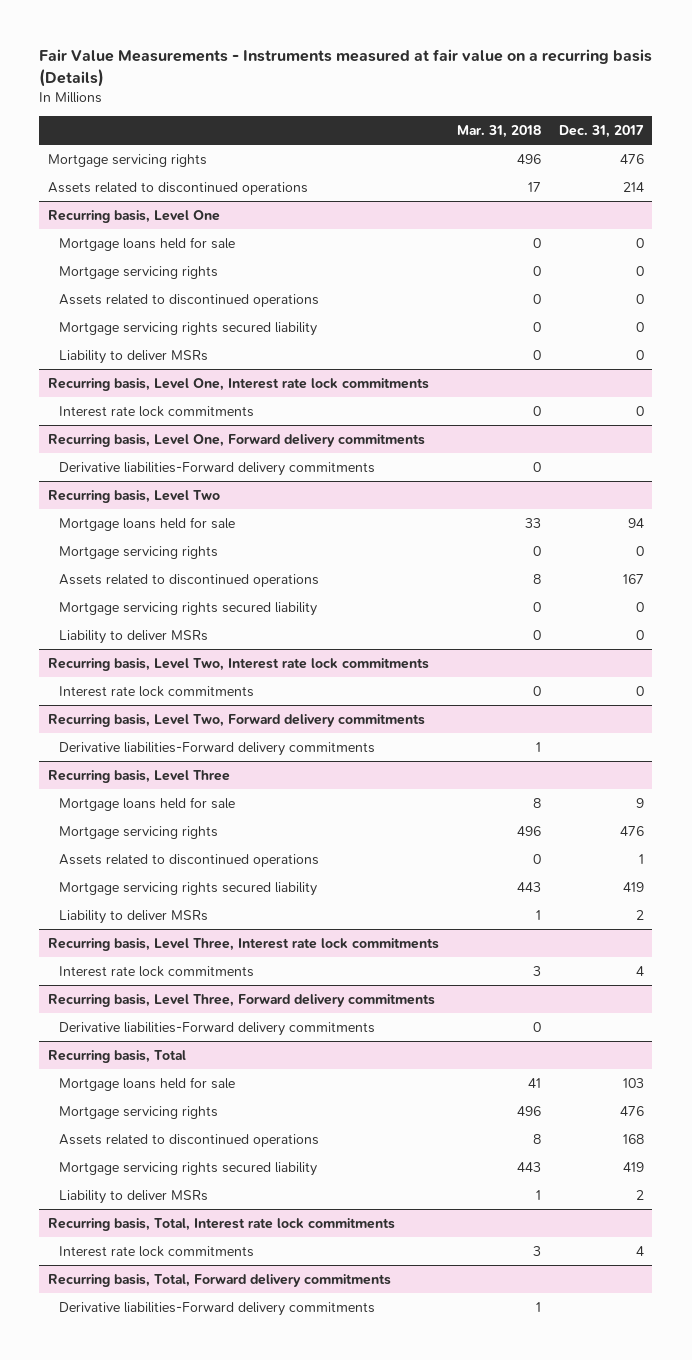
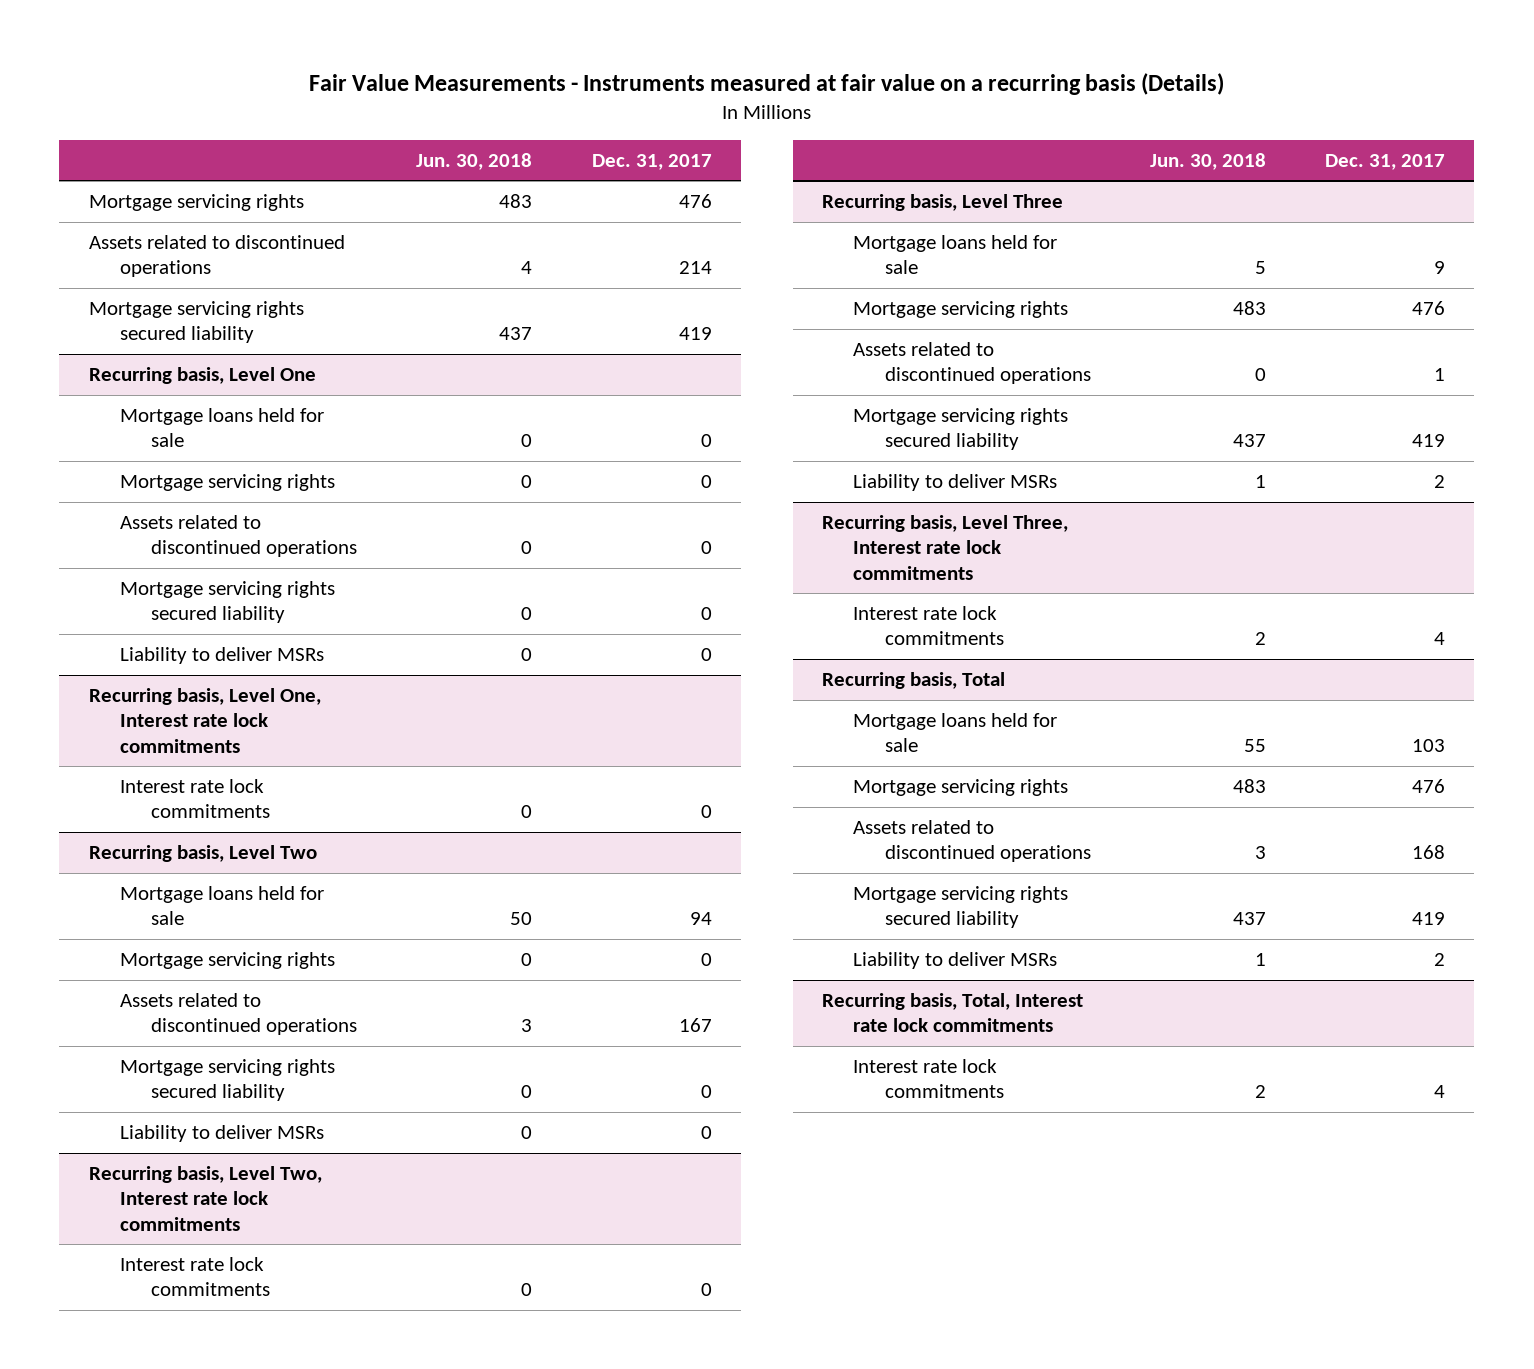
[456,125,541,139] Mar. 31, 2018 -> none
none -> [416,152,533,170] Jun. 30, 2018
none -> [88,300,304,344] Mortgage servicing rights secured liability
[48,433,426,447] Recurring basis, Level One, Forward delivery commitments -> none
[59,461,376,476] Derivative liabilities-Forward delivery commitments -> none
[48,713,426,727] Recurring basis, Level Two, Forward delivery commitments -> none
[59,741,376,756] Derivative liabilities-Forward delivery commitments -> none
[48,993,436,1007] Recurring basis, Level Three, Forward delivery commitments -> none
[59,1021,376,1036] Derivative liabilities-Forward delivery commitments -> none
[48,1273,392,1287] Recurring basis, Total, Forward delivery commitments -> none
[59,1301,376,1316] Derivative liabilities-Forward delivery commitments -> none

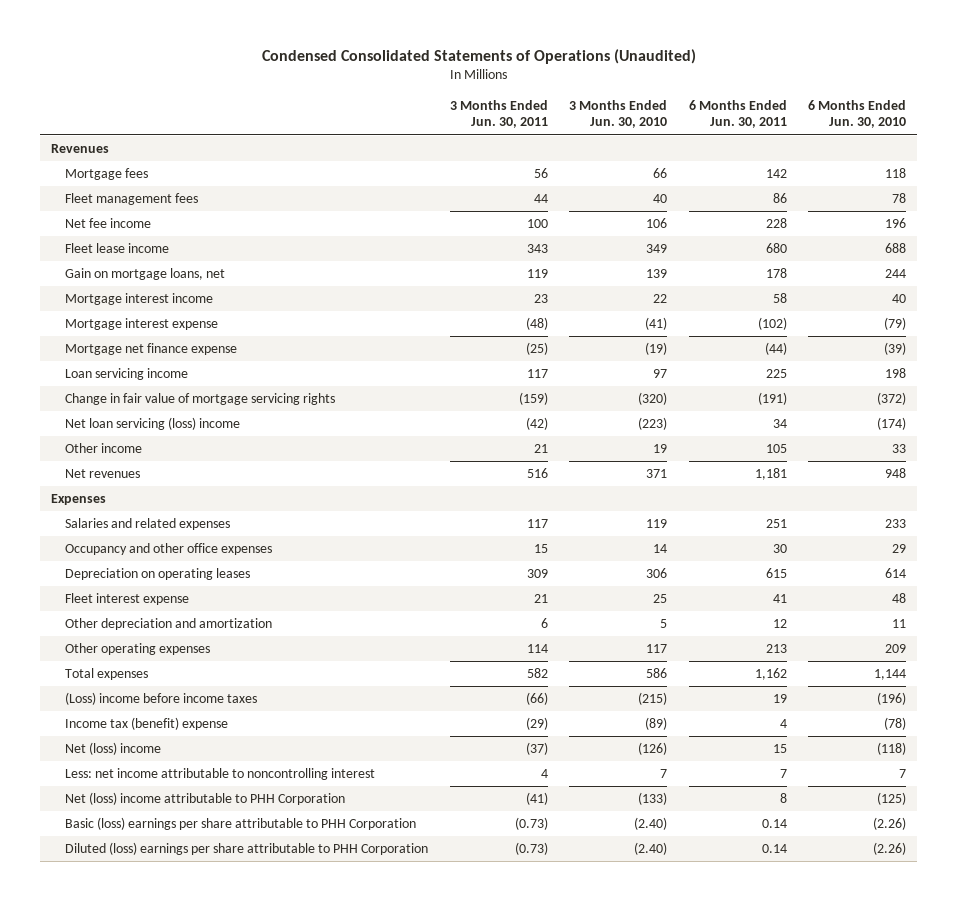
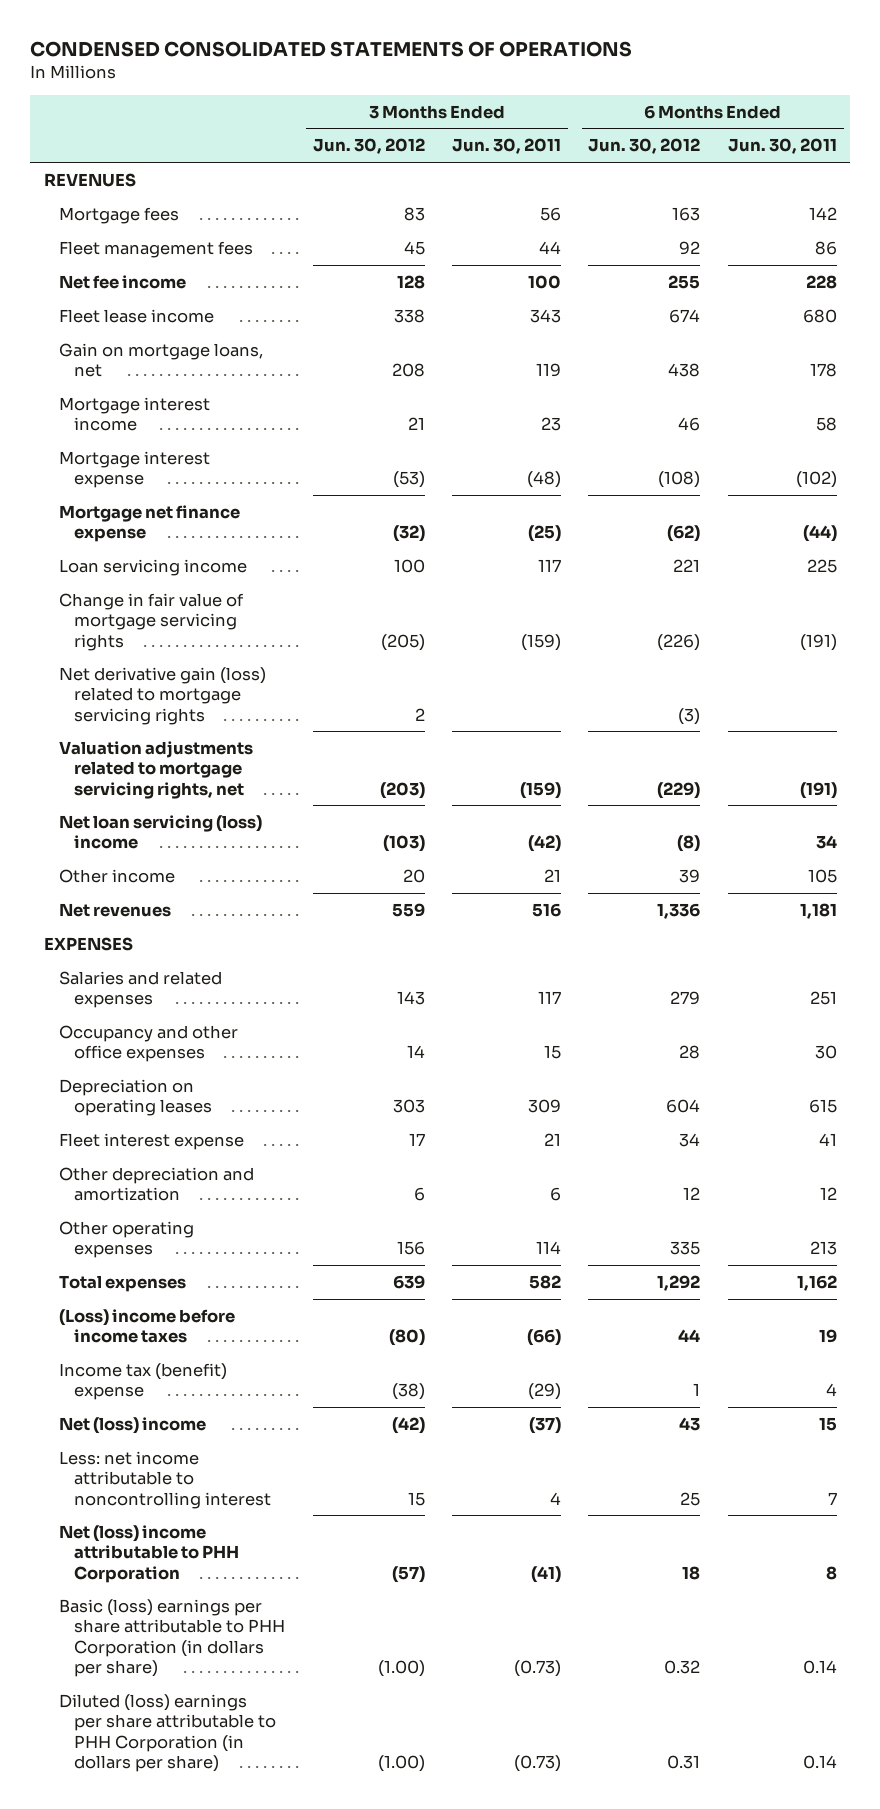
[261,48,696,64] Condensed Consolidated Statements of Operations (Unaudited) -> [30,40,633,57] CONDENSED CONSOLIDATED STATEMENTS OF OPERATIONS
[569,99,668,129] 3 Months Ended Jun. 30, 2010 -> none
[808,99,907,129] 6 Months Ended Jun. 30, 2010 -> none
none -> [312,138,425,155] Jun. 30, 2012
none -> [588,138,701,155] Jun. 30, 2012
[50,144,109,154] Revenues -> [43,172,136,187] REVENUES
none -> [59,666,267,725] Net derivative gain (loss) related to mortgage servicing rights
none -> [59,740,254,799] Valuation adjustments related to mortgage servicing rights, net
[50,494,106,506] Expenses -> [43,936,133,951] EXPENSES
[65,817,417,831] Basic (loss) earnings per share attributable to PHH Corporation -> [59,1598,286,1678] Basic (loss) earnings per share attributable to PHH Corporation (in dollars per share)
[65,842,429,856] Diluted (loss) earnings per share attributable to PHH Corporation -> [59,1693,277,1773] Diluted (loss) earnings per share attributable to PHH Corporation (in dollars per share)

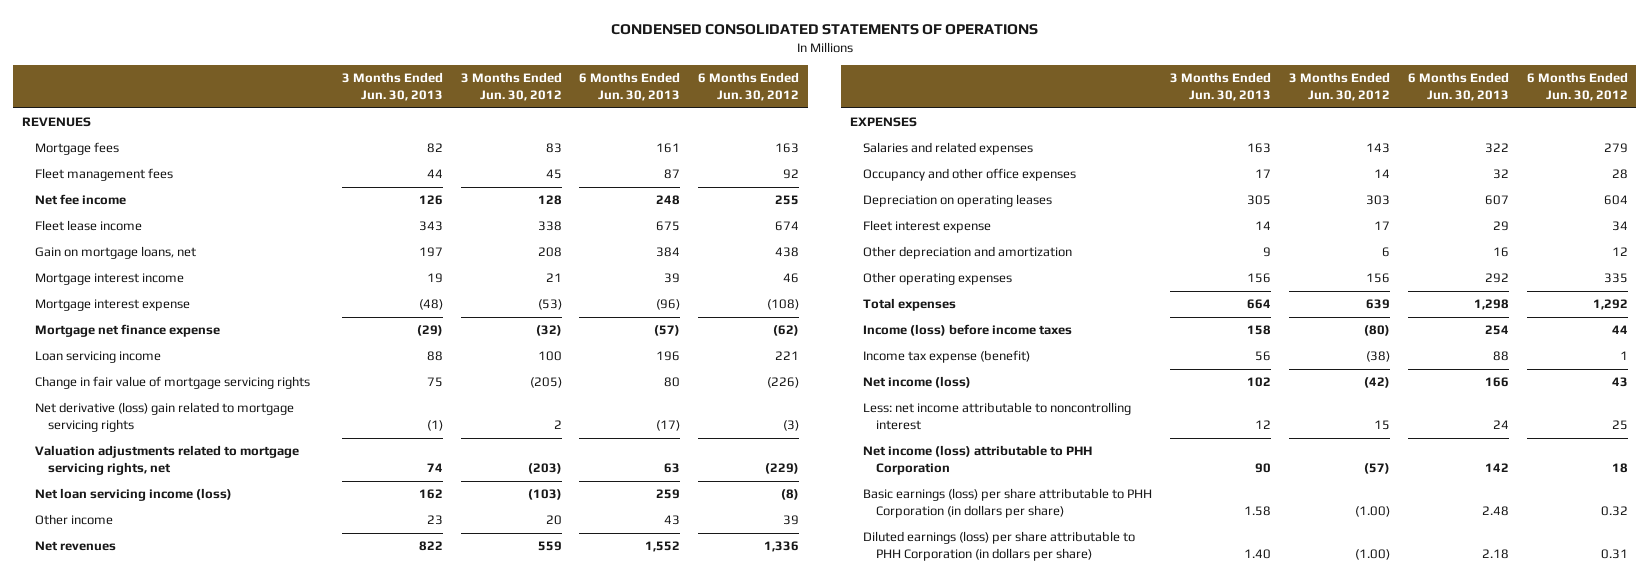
[452,138,562,155] Jun. 30, 2011 -> none
[727,138,837,155] Jun. 30, 2011 -> none
none -> [341,72,443,102] 3 Months Ended Jun. 30, 2013
none -> [579,72,681,102] 6 Months Ended Jun. 30, 2013
[59,666,267,725] Net derivative gain (loss) related to mortgage servicing rights -> [35,402,295,433] Net derivative (loss) gain related to mortgage servicing rights
[59,814,263,850] Net loan servicing (loss) income -> [35,488,233,502] Net loan servicing income (loss)
[59,1308,236,1344] (Loss) income before income taxes -> [863,324,1073,337] Income (loss) before income taxes
[59,1362,228,1401] Income tax (benefit) expense -> [863,350,1031,364] Income tax expense (benefit)
[59,1416,207,1434] Net (loss) income -> [863,376,972,389] Net income (loss)
[59,1524,240,1583] Net (loss) income attributable to PHH Corporation -> [863,445,1093,476] Net income (loss) attributable to PHH Corporation
[59,1598,286,1678] Basic (loss) earnings per share attributable to PHH Corporation (in dollars per share) -> [863,488,1153,519] Basic earnings (loss) per share attributable to PHH Corporation (in dollars per share)
[59,1693,277,1773] Diluted (loss) earnings per share attributable to PHH Corporation (in dollars per share) -> [863,531,1136,562] Diluted earnings (loss) per share attributable to PHH Corporation (in dollars per share)

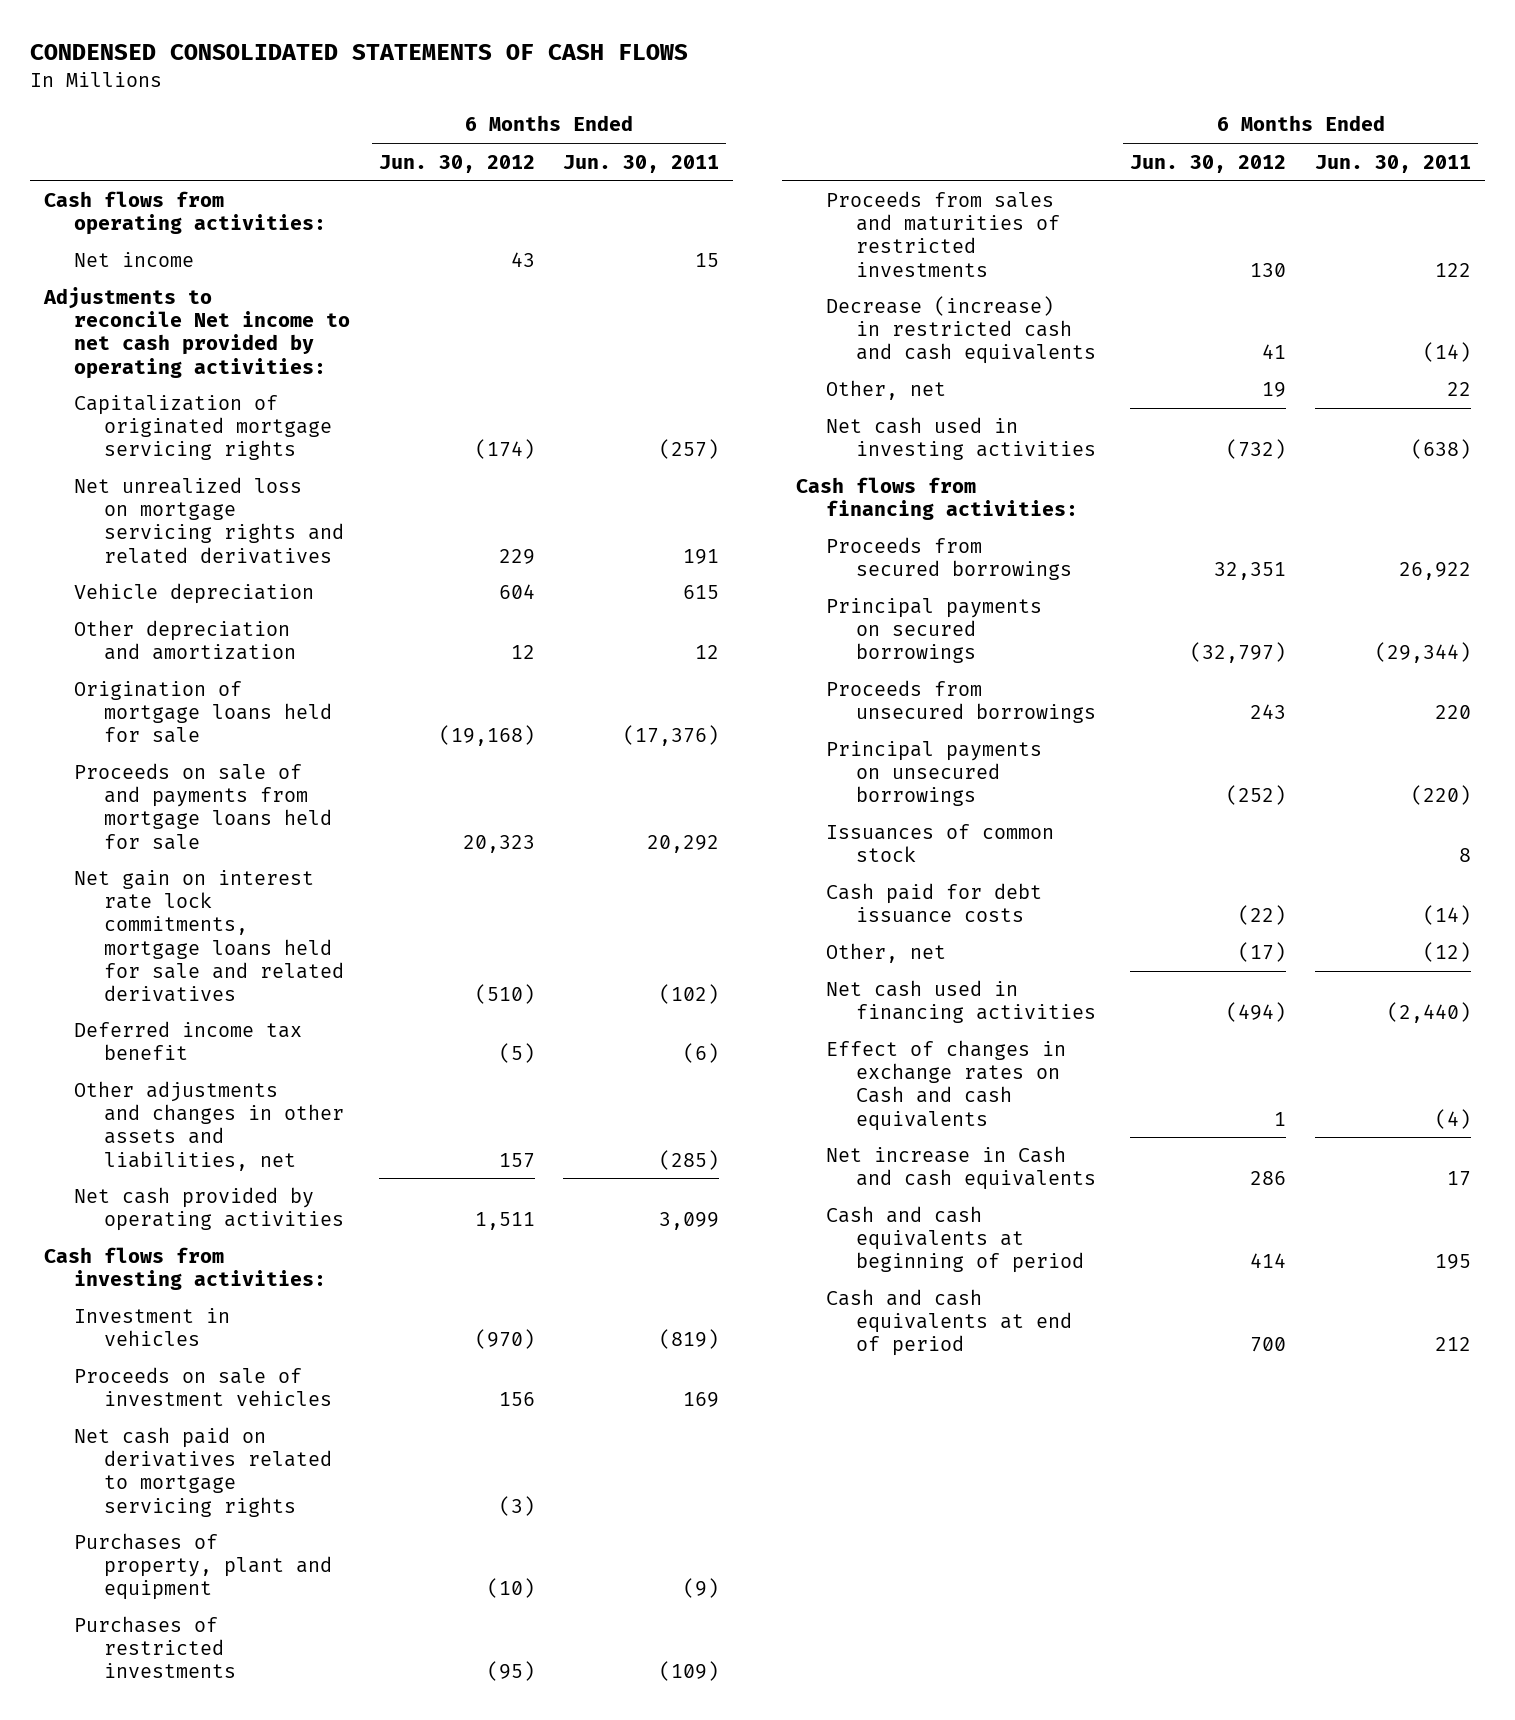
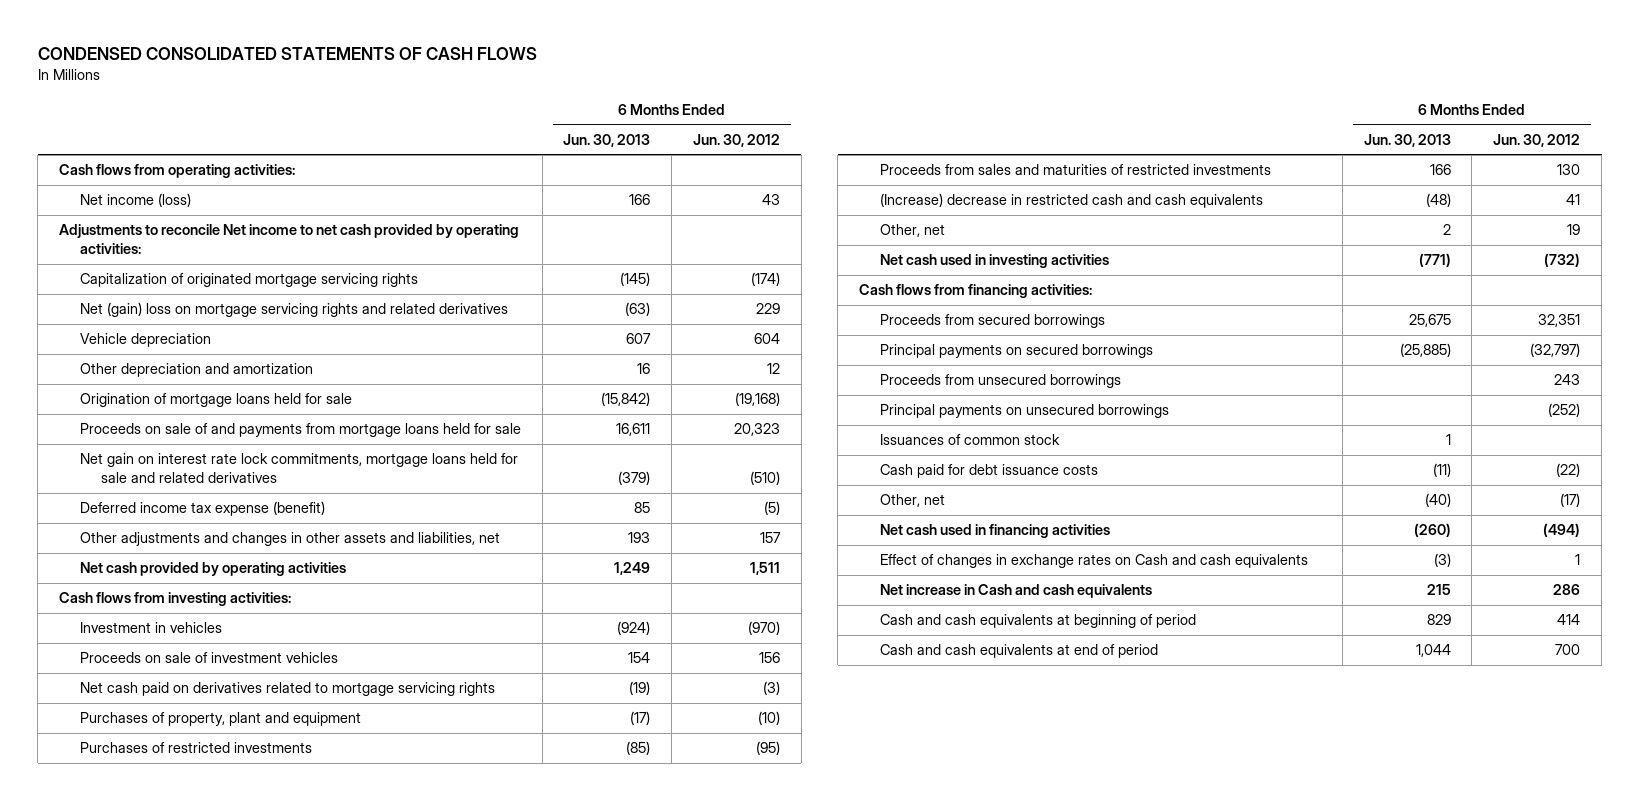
[563,154,720,173] Jun. 30, 2011 -> none
none -> [563,133,651,147] Jun. 30, 2013
[74,252,195,268] Net income -> [79,193,191,208] Net income (loss)
[74,477,345,564] Net unrealized loss on mortgage servicing rights and related derivatives -> [79,302,508,318] Net (gain) loss on mortgage servicing rights and related derivatives
[74,1021,303,1061] Deferred income tax benefit -> [79,501,325,517] Deferred income tax expense (benefit)
[825,296,1096,365] Decrease (increase) in restricted cash and cash equivalents -> [880,193,1264,209] (Increase) decrease in restricted cash and cash equivalents

